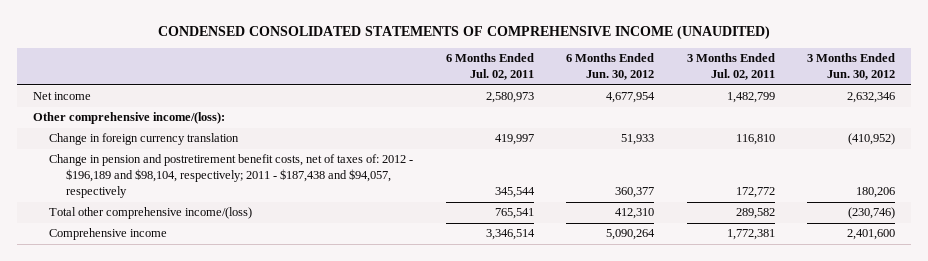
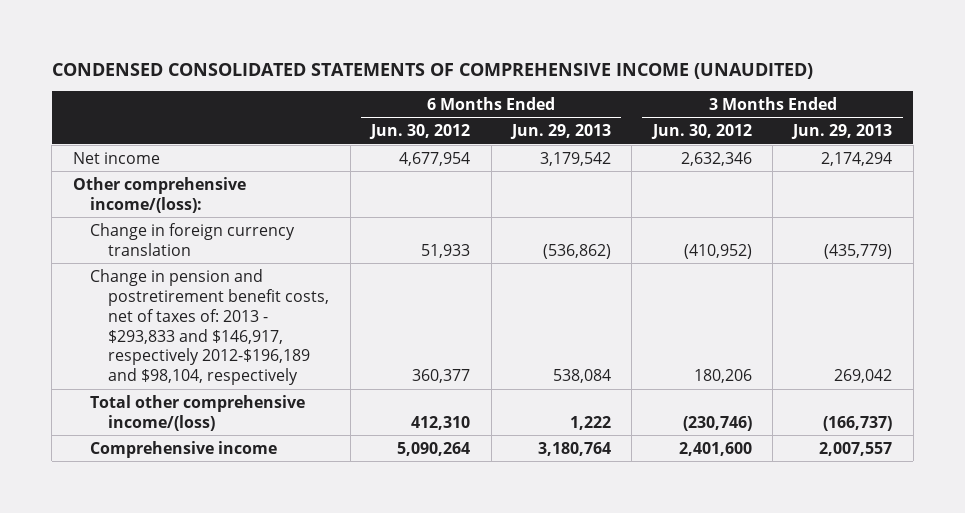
[445,53,534,81] 6 Months Ended Jul. 02, 2011 -> none
[686,53,775,81] 3 Months Ended Jul. 02, 2011 -> none
none -> [509,124,611,140] Jun. 29, 2013
none -> [791,124,893,140] Jun. 29, 2013
[49,154,414,199] Change in pension and postretirement benefit costs, net of taxes of: 2012 - $196,189 and $98,104, respectively; 2011 - $187,438 and $94,057, respectively -> [90,268,330,386] Change in pension and postretirement benefit costs, net of taxes of: 2013 - $293,833 and $146,917, respectively 2012-$196,189 and $98,104, respectively

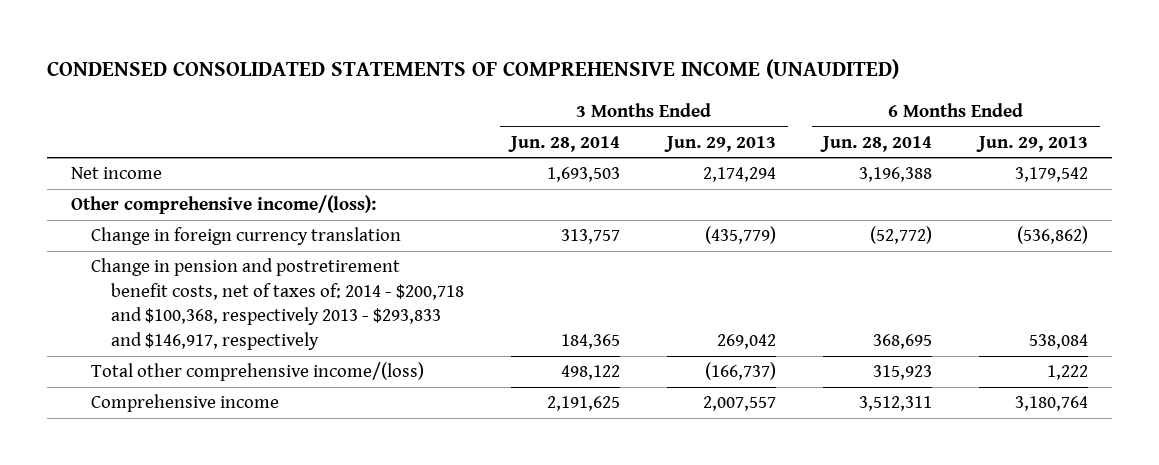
[369,124,471,140] Jun. 30, 2012 -> none
[650,124,752,140] Jun. 30, 2012 -> none
none -> [508,135,621,152] Jun. 28, 2014
none -> [820,135,933,152] Jun. 28, 2014
[90,268,330,386] Change in pension and postretirement benefit costs, net of taxes of: 2013 - $293,833 and $146,917, respectively 2012-$196,189 and $98,104, respectively -> [90,258,465,350] Change in pension and postretirement benefit costs, net of taxes of: 2014 - $200,718 and $100,368, respectively 2013 - $293,833 and $146,917, respectively

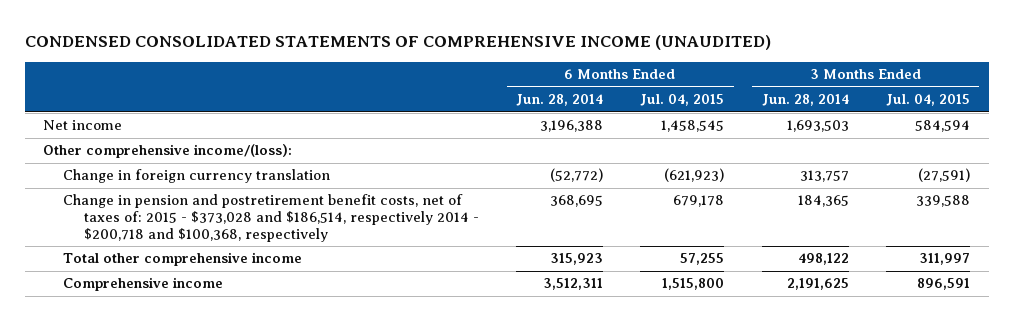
[664,135,777,152] Jun. 29, 2013 -> none
[976,135,1089,152] Jun. 29, 2013 -> none
none -> [640,94,725,107] Jul. 04, 2015
none -> [886,94,971,107] Jul. 04, 2015
[90,258,465,350] Change in pension and postretirement benefit costs, net of taxes of: 2014 - $200,718 and $100,368, respectively 2013 - $293,833 and $146,917, respectively -> [63,194,479,243] Change in pension and postretirement benefit costs, net of taxes of: 2015 - $373,028 and $186,514, respectively 2014 - $200,718 and $100,368, respectively
[90,362,424,382] Total other comprehensive income/(loss) -> [63,252,303,267] Total other comprehensive income

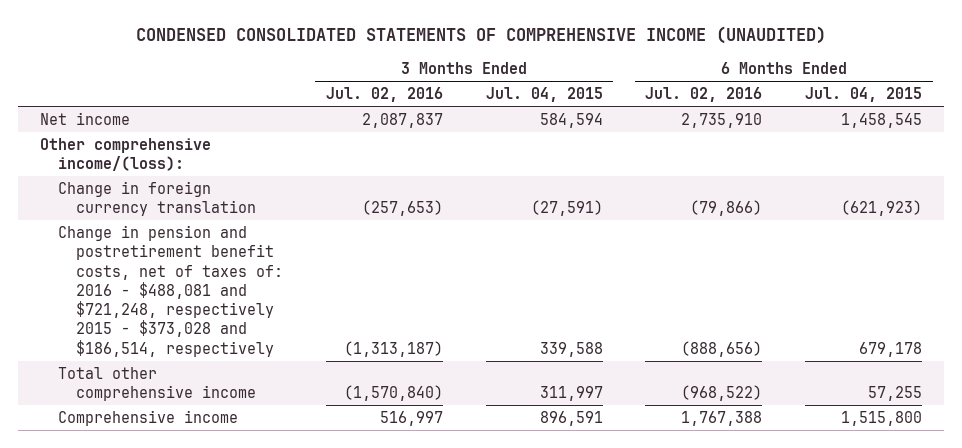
[515,94,603,107] Jun. 28, 2014 -> none
[761,94,849,107] Jun. 28, 2014 -> none
none -> [325,87,443,103] Jul. 02, 2016
none -> [645,87,763,103] Jul. 02, 2016
[63,194,479,243] Change in pension and postretirement benefit costs, net of taxes of: 2015 - $373,028 and $186,514, respectively 2014 - $200,718 and $100,368, respectively -> [57,224,283,357] Change in pension and postretirement benefit costs, net of taxes of: 2016 - $488,081 and $721,248, respectively 2015 - $373,028 and $186,514, respectively

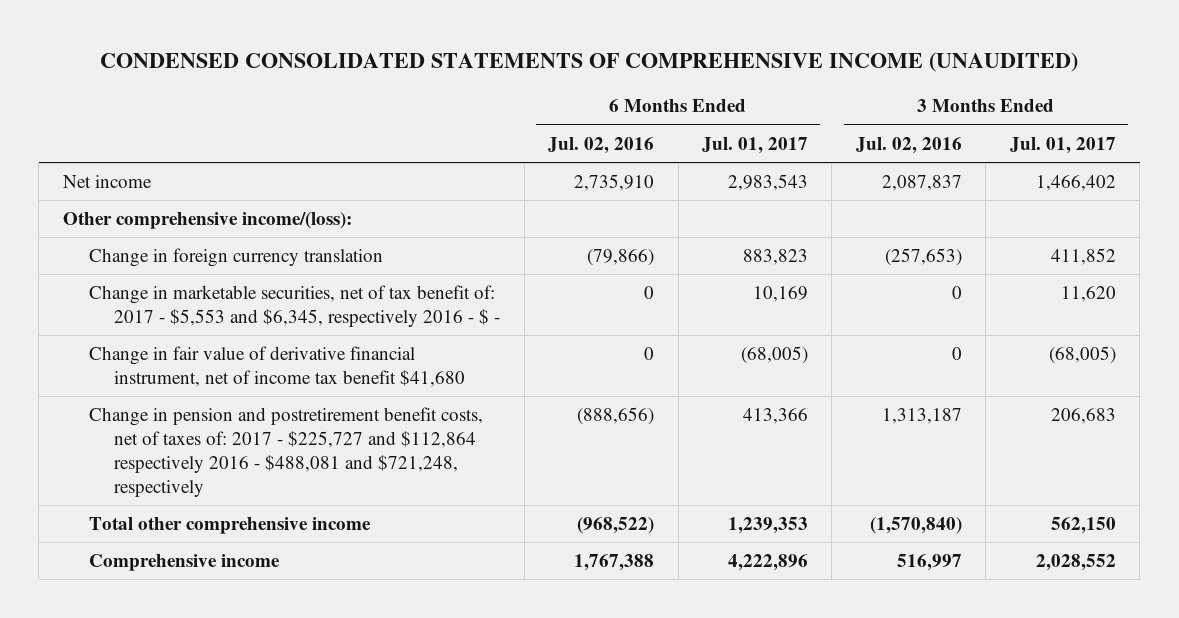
[485,87,603,103] Jul. 04, 2015 -> none
[805,87,923,103] Jul. 04, 2015 -> none
none -> [702,136,809,154] Jul. 01, 2017
none -> [1009,136,1116,154] Jul. 01, 2017
none -> [88,284,501,327] Change in marketable securities, net of tax benefit of: 2017 - $5,553 and $6,345, respectively 2016 - $ -
none -> [88,345,466,387] Change in fair value of derivative financial instrument, net of income tax benefit $41,680
[57,224,283,357] Change in pension and postretirement benefit costs, net of taxes of: 2016 - $488,081 and $721,248, respectively 2015 - $373,028 and $186,514, respectively -> [88,406,483,497] Change in pension and postretirement benefit costs, net of taxes of: 2017 - $225,727 and $112,864 respectively 2016 - $488,081 and $721,248, respectively
[343,340,443,357] (1,313,187) -> [881,407,962,424] 1,313,187

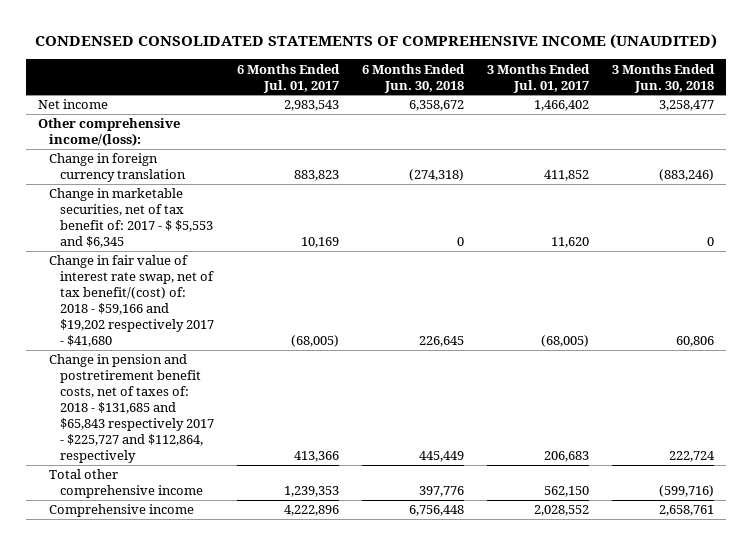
[548,136,655,154] Jul. 02, 2016 -> none
[855,136,962,154] Jul. 02, 2016 -> none
none -> [362,63,466,93] 6 Months Ended Jun. 30, 2018
none -> [612,63,716,93] 3 Months Ended Jun. 30, 2018
[88,284,501,327] Change in marketable securities, net of tax benefit of: 2017 - $5,553 and $6,345, respectively 2016 - $ - -> [48,188,213,249] Change in marketable securities, net of tax benefit of: 2017 - $ $5,553 and $6,345
[88,345,466,387] Change in fair value of derivative financial instrument, net of income tax benefit $41,680 -> [48,255,214,348] Change in fair value of interest rate swap, net of tax benefit/(cost) of: 2018 - $59,166 and $19,202 respectively 2017 - $41,680
[88,406,483,497] Change in pension and postretirement benefit costs, net of taxes of: 2017 - $225,727 and $112,864 respectively 2016 - $488,081 and $721,248, respectively -> [48,354,214,464] Change in pension and postretirement benefit costs, net of taxes of: 2018 - $131,685 and $65,843 respectively 2017 - $225,727 and $112,864, respectively

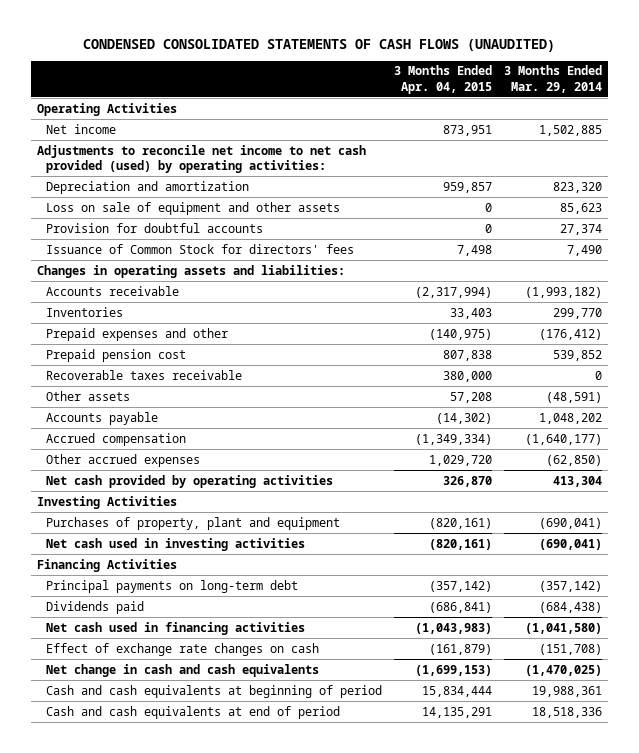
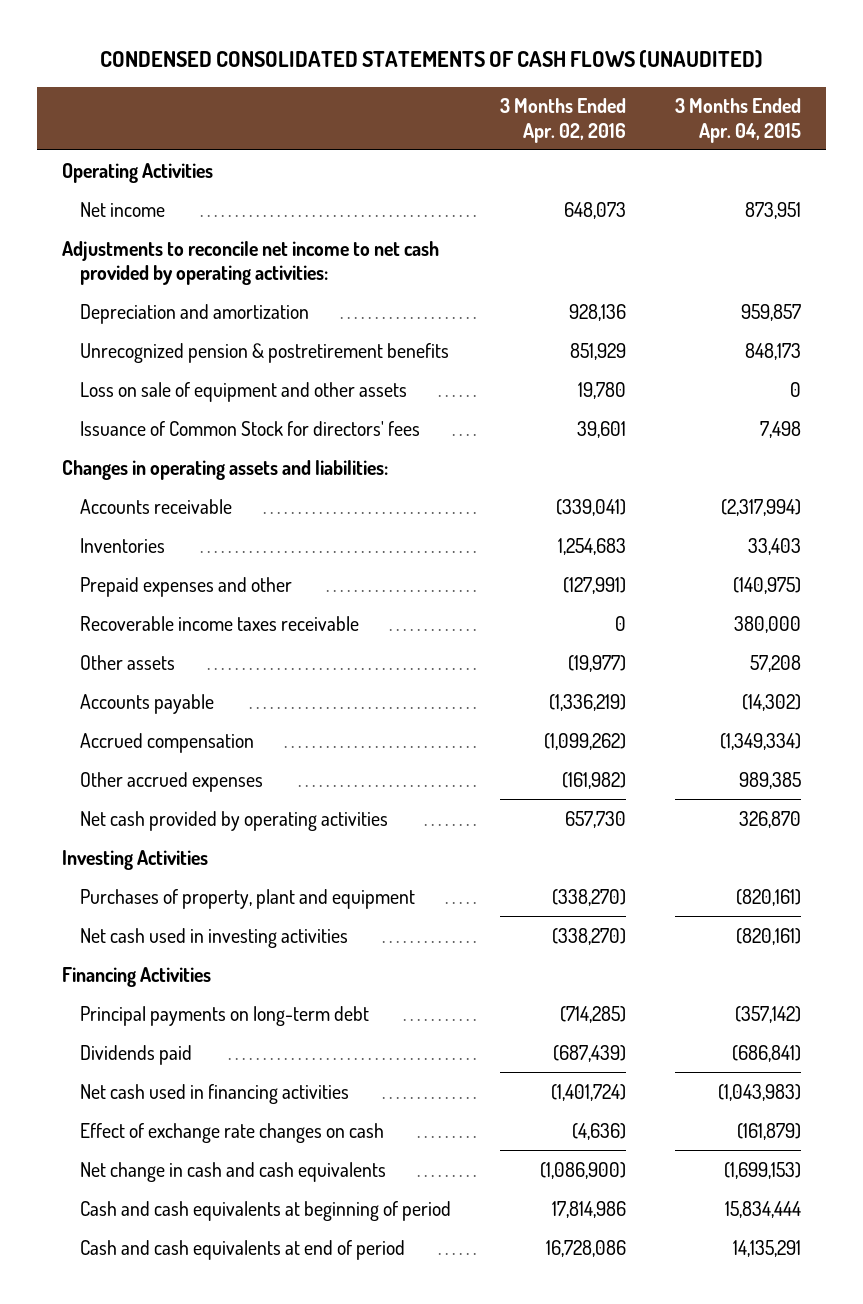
[504,65,603,93] 3 Months Ended Mar. 29, 2014 -> none
none -> [500,98,627,143] 3 Months Ended Apr. 02, 2016
[36,144,366,173] Adjustments to reconcile net income to net cash provided (used) by operating activities: -> [61,240,439,285] Adjustments to reconcile net income to net cash provided by operating activities:
none -> [80,342,450,363] Unrecognized pension & postretirement benefits
[46,222,264,233] Provision for doubtful accounts -> none
[46,348,187,362] Prepaid pension cost -> none
[46,369,243,380] Recoverable taxes receivable -> [80,615,360,631] Recoverable income taxes receivable
[429,454,493,466] 1,029,720 -> [739,771,802,789] 989,385

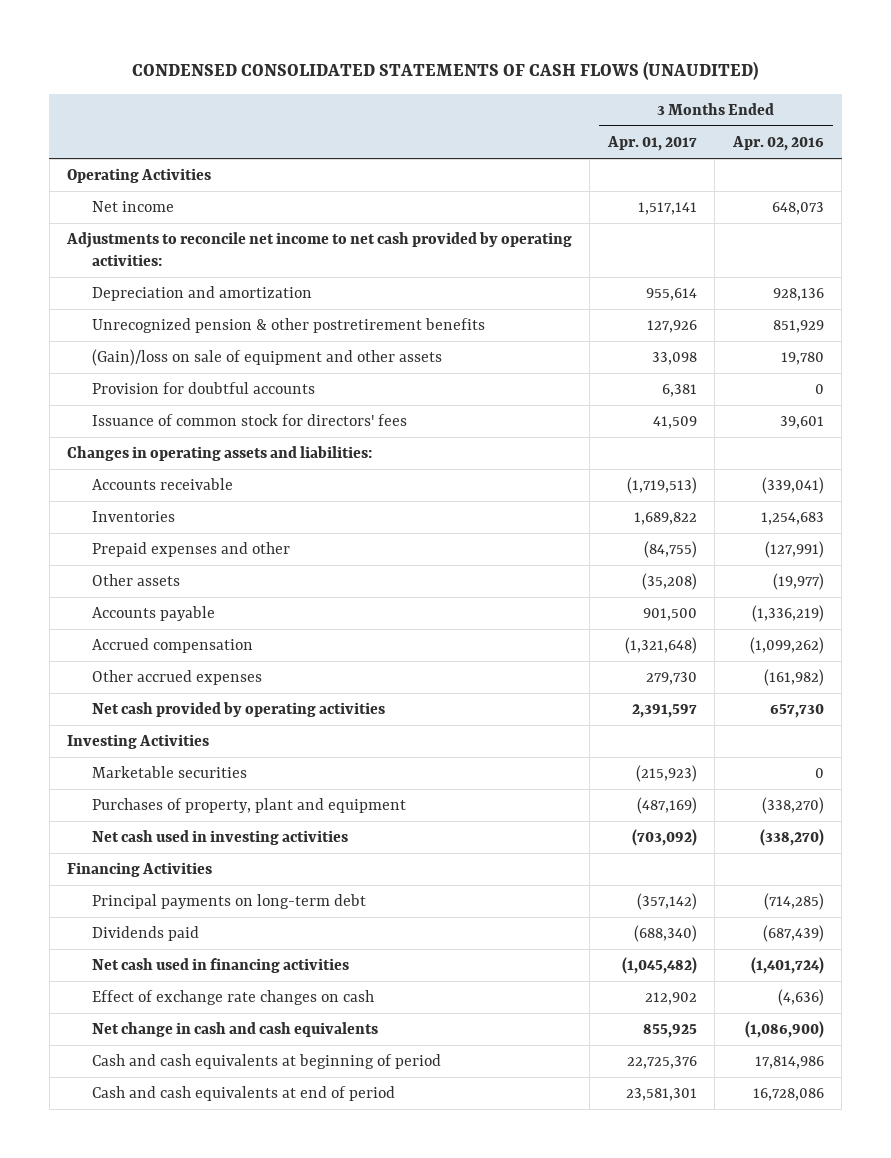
[675,98,802,143] 3 Months Ended Apr. 04, 2015 -> none
none -> [606,135,697,151] Apr. 01, 2017
[80,342,450,363] Unrecognized pension & postretirement benefits -> [91,318,485,334] Unrecognized pension & other postretirement benefits
[80,381,408,402] Loss on sale of equipment and other assets -> [91,349,442,367] (Gain)/loss on sale of equipment and other assets
none -> [91,382,315,395] Provision for doubtful accounts
[80,420,421,436] Issuance of Common Stock for directors' fees -> [91,414,407,427] Issuance of common stock for directors' fees
[80,615,360,631] Recoverable income taxes receivable -> none
none -> [91,766,247,779] Marketable securities

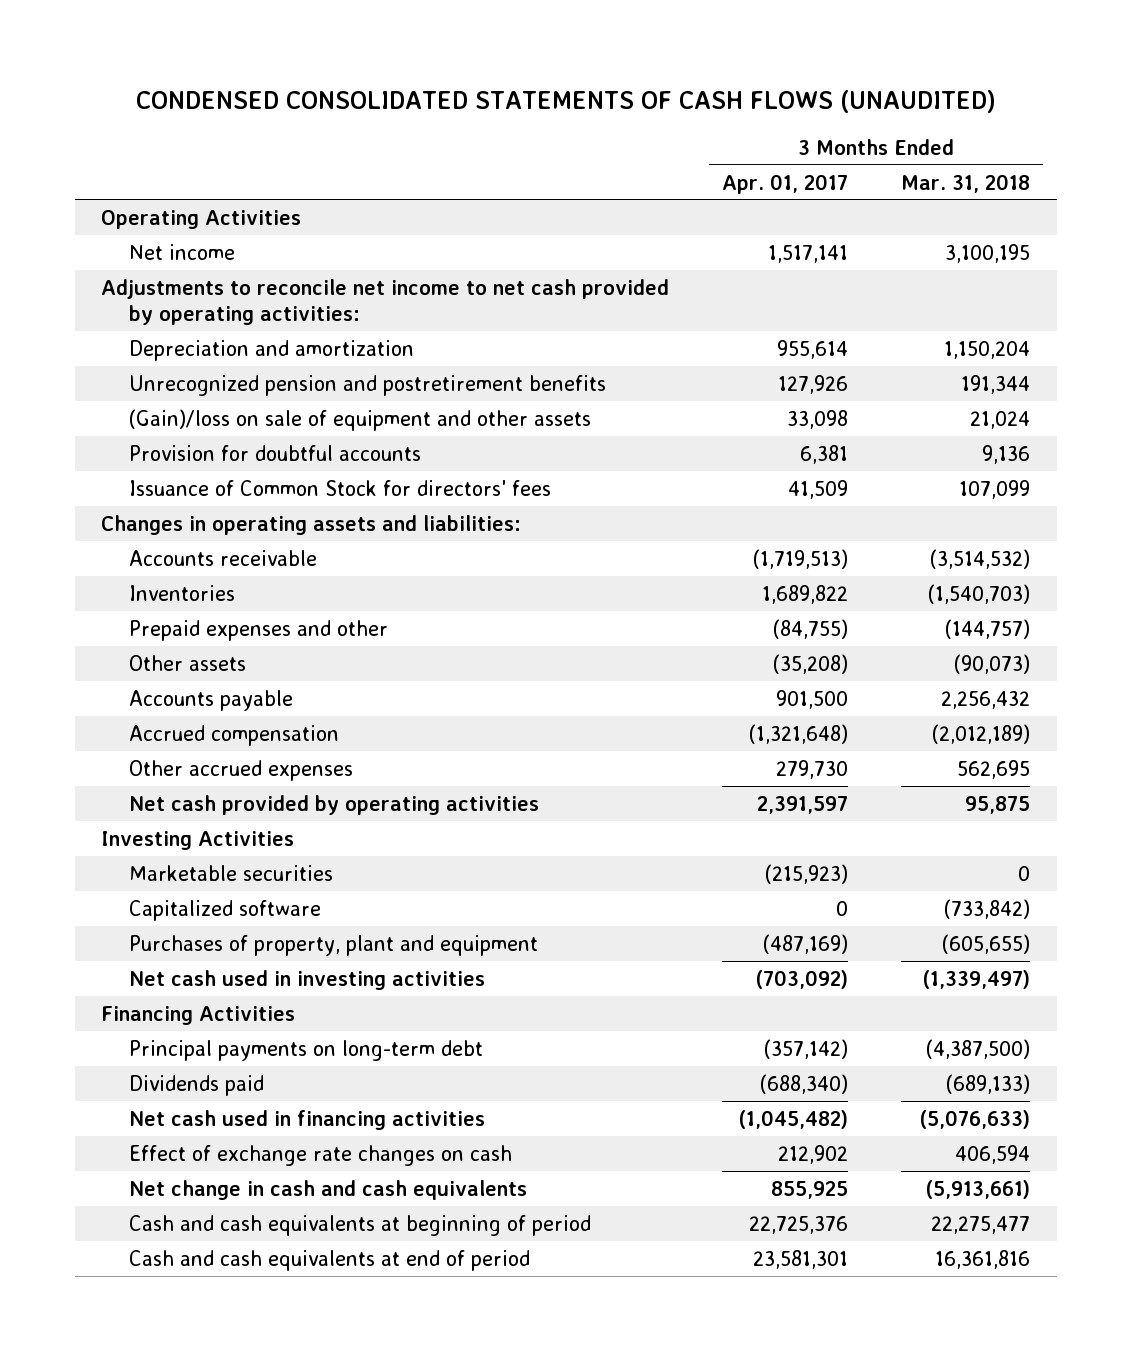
[731,135,824,151] Apr. 02, 2016 -> none
none -> [901,173,1031,193] Mar. 31, 2018
[91,318,485,334] Unrecognized pension & other postretirement benefits -> [129,374,607,396] Unrecognized pension and postretirement benefits
[91,414,407,427] Issuance of common stock for directors' fees -> [129,479,552,496] Issuance of Common Stock for directors' fees
none -> [129,899,322,921] Capitalized software

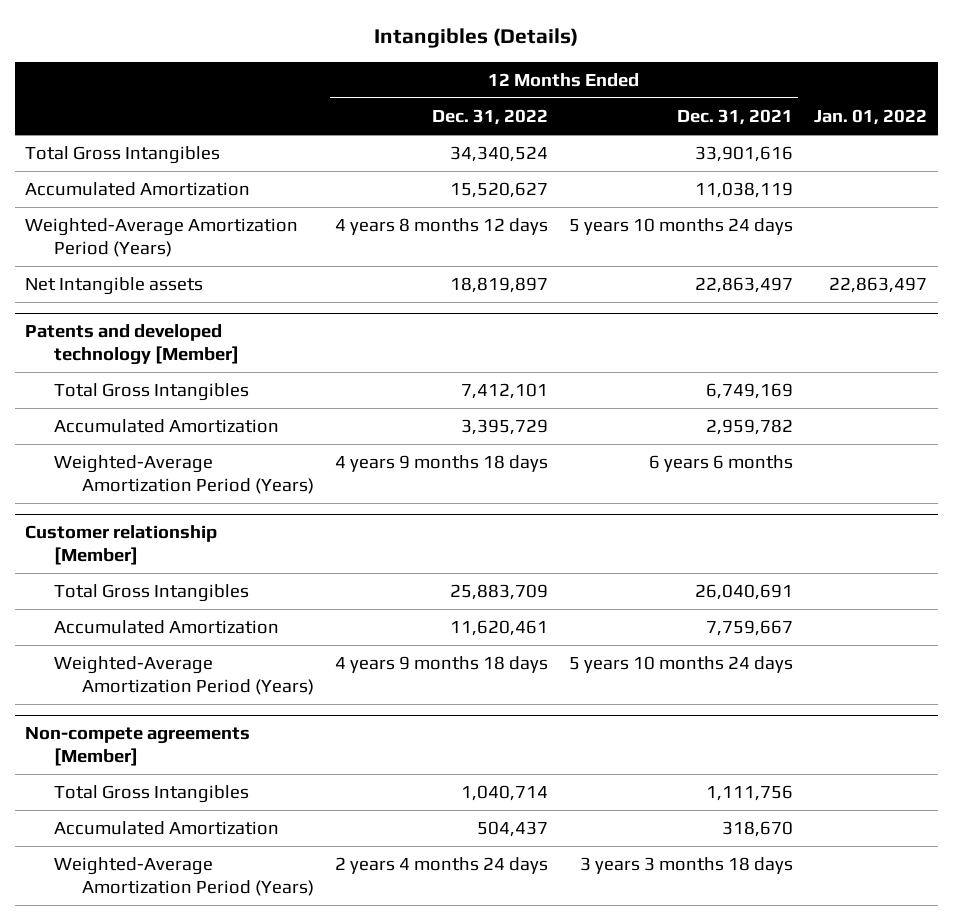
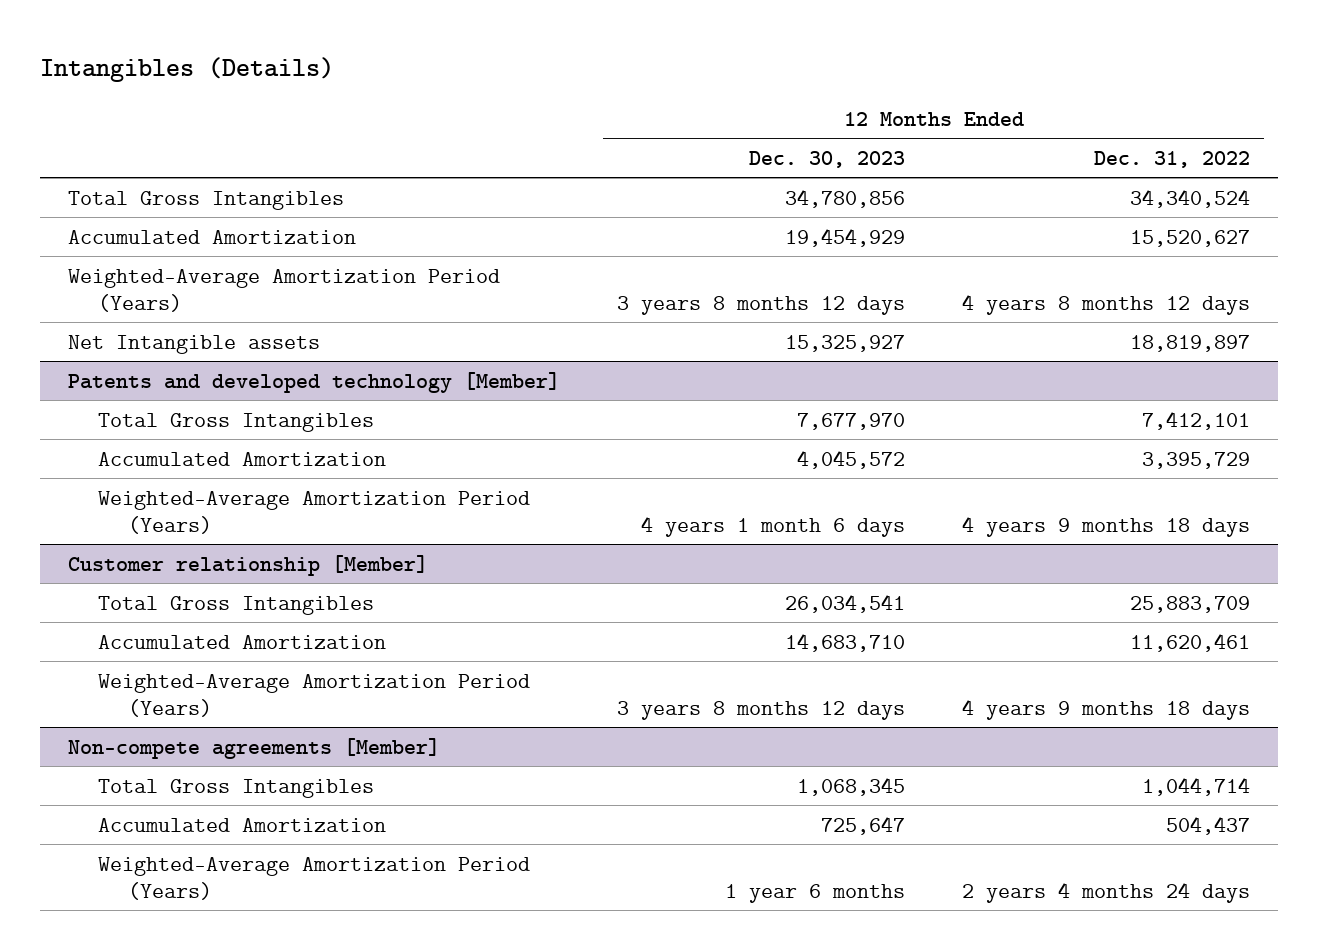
[677,109,794,126] Dec. 31, 2021 -> none
[814,109,928,126] Jan. 01, 2022 -> none
none -> [749,150,906,168] Dec. 30, 2023
[461,785,549,802] 1,040,714 -> [1141,776,1250,796] 1,044,714

